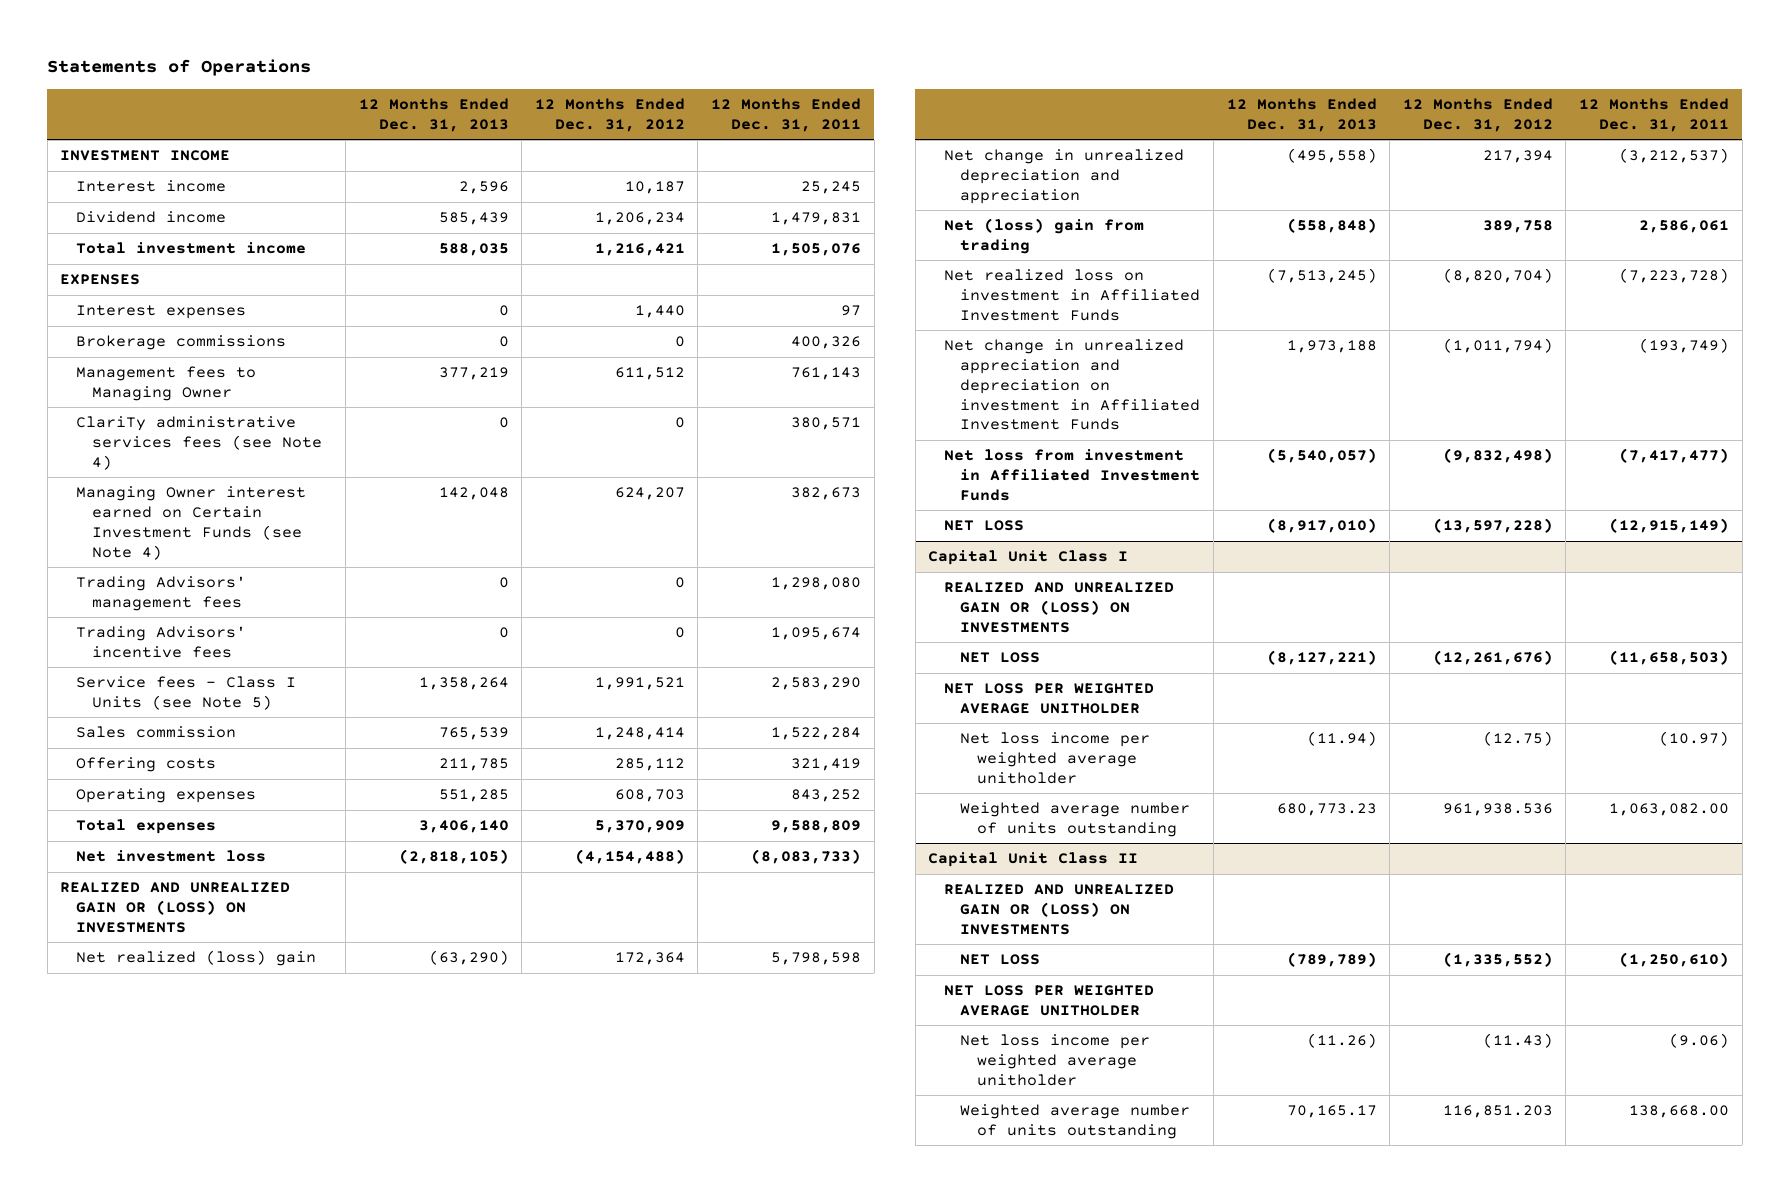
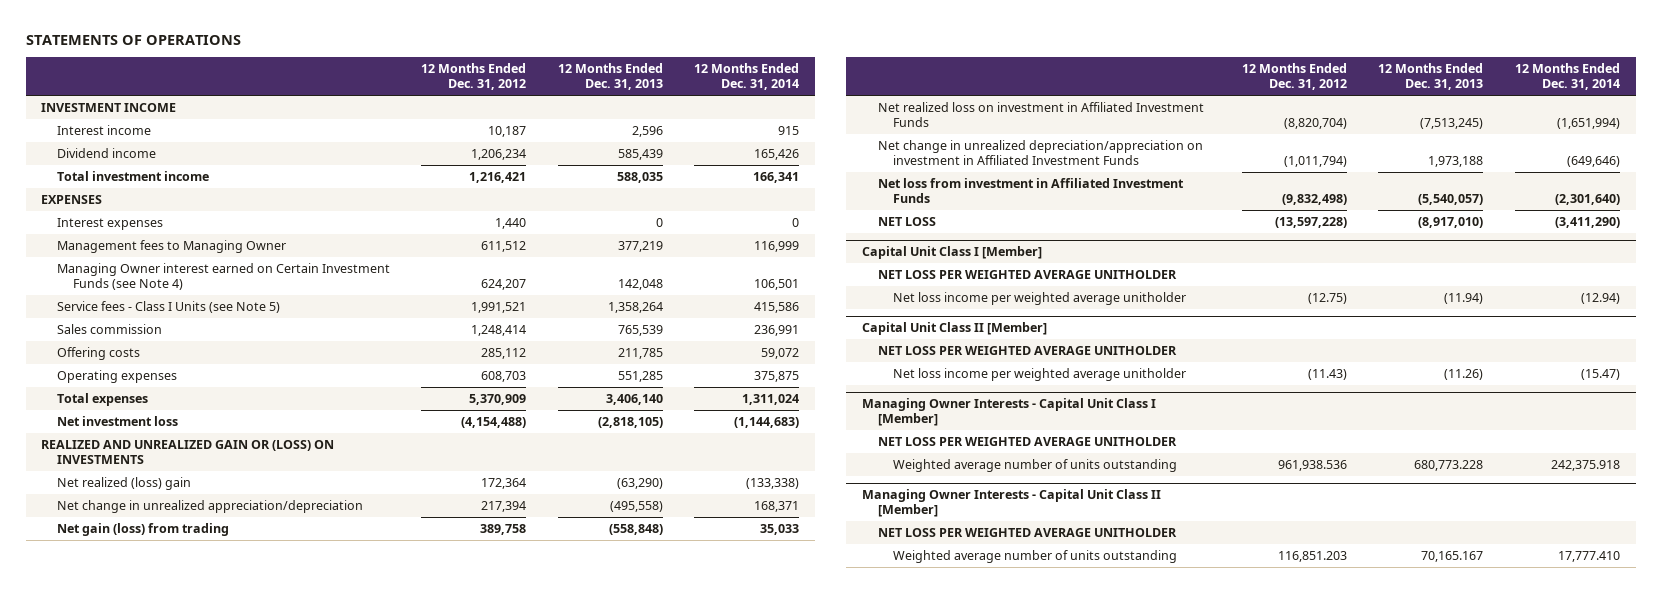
[47,59,312,77] Statements of Operations -> [25,34,241,45] STATEMENTS OF OPERATIONS
[711,97,862,132] 12 Months Ended Dec. 31, 2011 -> none
none -> [694,63,800,91] 12 Months Ended Dec. 31, 2014
[76,335,287,351] Brokerage commissions -> none
[76,416,323,470] ClariTy administrative services fees (see Note 4) -> none
[76,576,247,611] Trading Advisors' management fees -> none
[76,626,247,658] Trading Advisors' incentive fees -> none
[944,149,1185,204] Net change in unrealized depreciation and appreciation -> [57,499,364,513] Net change in unrealized appreciation/depreciation
[944,218,1145,254] Net (loss) gain from trading -> [57,522,230,536] Net gain (loss) from trading
[944,339,1201,431] Net change in unrealized appreciation and depreciation on investment in Affiliated Investment Funds -> [877,139,1203,165] Net change in unrealized depreciation/appreciation on investment in Affiliated Investment Funds
[944,582,1175,633] REALIZED AND UNREALIZED GAIN OR (LOSS) ON INVESTMENTS -> none
[960,652,1041,664] NET LOSS -> none
[928,550,1129,566] Capital Unit Class I -> [861,246,1042,260] Capital Unit Class I [Member]
[960,802,1191,837] Weighted average number of units outstanding -> none
[944,884,1175,935] REALIZED AND UNREALIZED GAIN OR (LOSS) ON INVESTMENTS -> none
[960,954,1041,966] NET LOSS -> none
[928,852,1139,868] Capital Unit Class II -> [861,322,1047,336] Capital Unit Class II [Member]
none -> [861,398,1156,427] Managing Owner Interests - Capital Unit Class I [Member]
none -> [877,436,1177,446] NET LOSS PER WEIGHTED AVERAGE UNITHOLDER
[1286,1105,1377,1119] 70,165.17 -> [1414,459,1484,471] 680,773.228
[1442,1105,1553,1119] 116,851.203 -> [1278,459,1348,471] 961,938.536
none -> [861,489,1161,518] Managing Owner Interests - Capital Unit Class II [Member]
none -> [877,527,1177,537] NET LOSS PER WEIGHTED AVERAGE UNITHOLDER
none -> [893,549,1178,563] Weighted average number of units outstanding

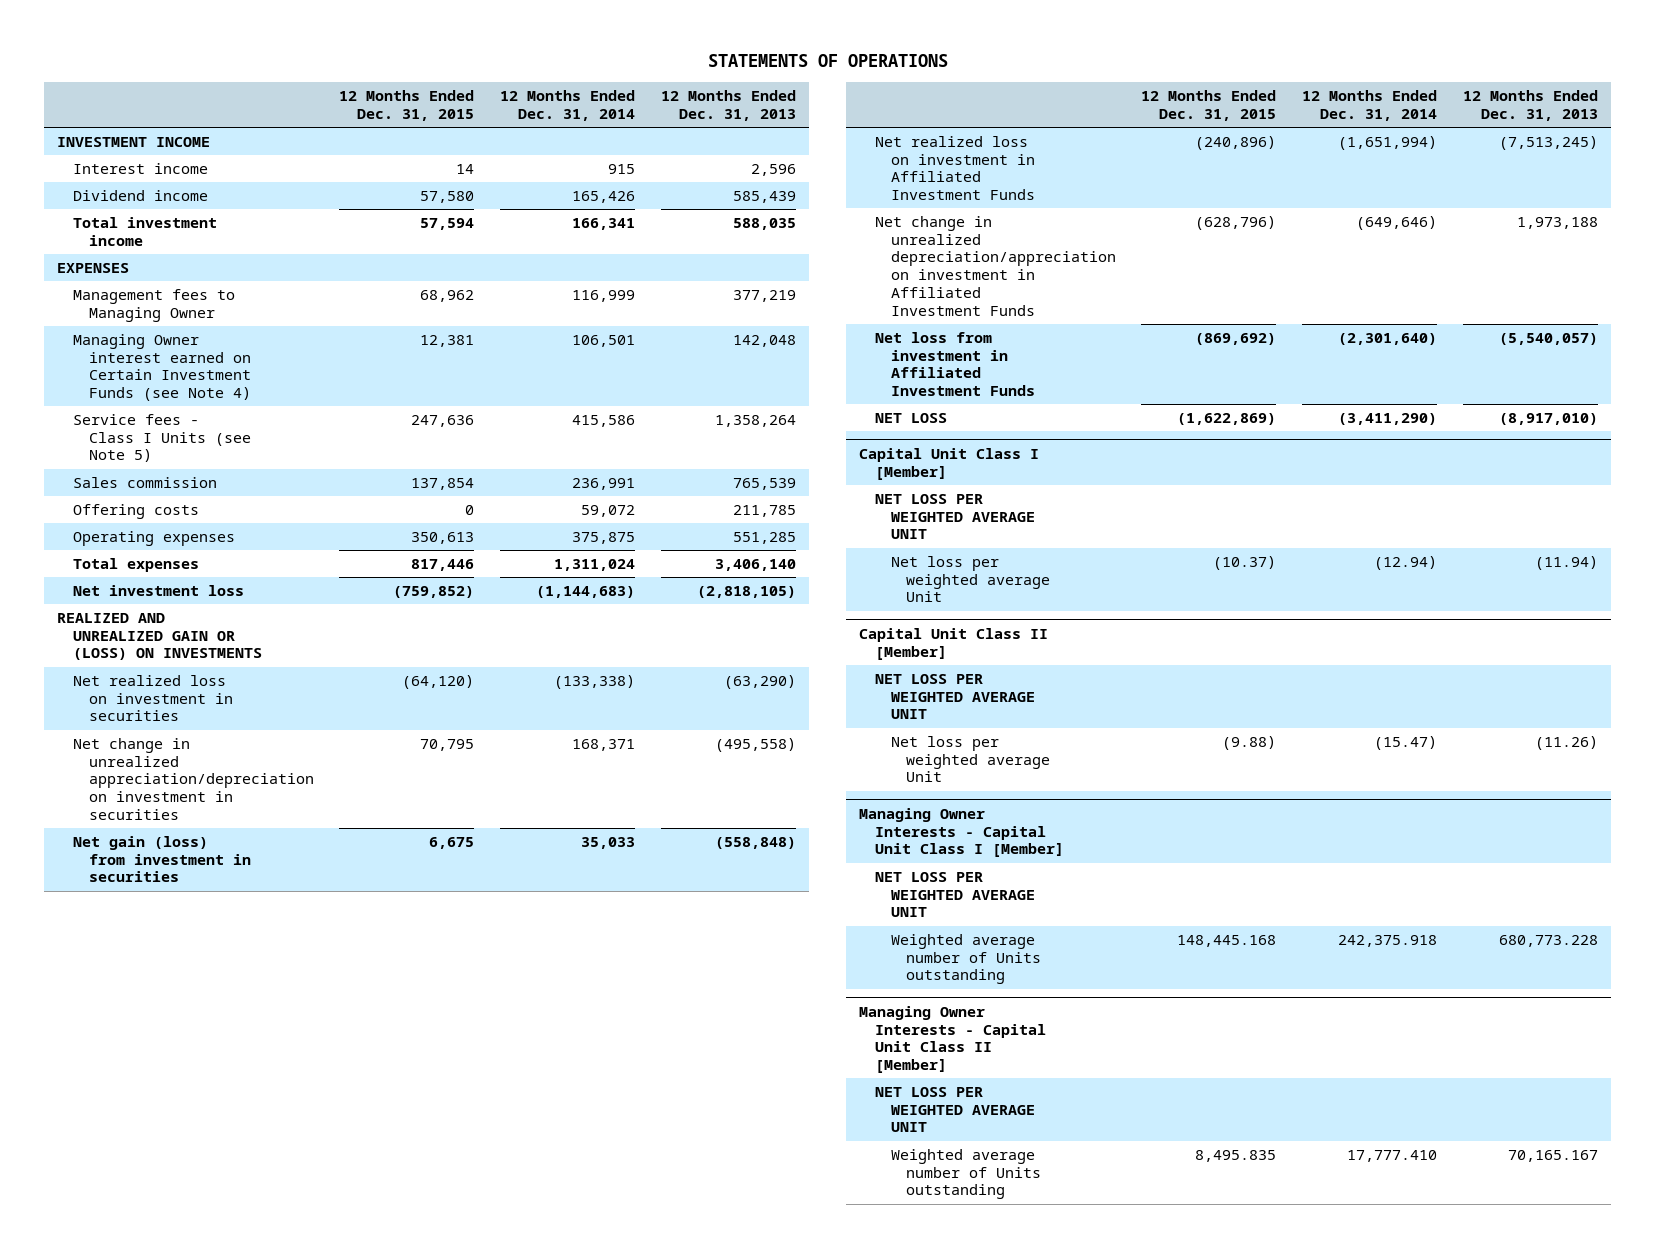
[421,63,527,91] 12 Months Ended Dec. 31, 2012 -> none
none -> [339,90,475,122] 12 Months Ended Dec. 31, 2015
[57,217,164,230] Interest expenses -> none
[57,476,192,490] Net realized (loss) gain -> [72,675,233,722] Net realized loss on investment in securities
[57,499,364,513] Net change in unrealized appreciation/depreciation -> [72,738,314,820] Net change in unrealized appreciation/depreciation on investment in securities
[57,522,230,536] Net gain (loss) from trading -> [72,836,251,883] Net gain (loss) from investment in securities
[877,269,1177,279] NET LOSS PER WEIGHTED AVERAGE UNITHOLDER -> [874,494,1035,540] NET LOSS PER WEIGHTED AVERAGE UNIT
[893,291,1187,305] Net loss income per weighted average unitholder -> [890,556,1051,603] Net loss per weighted average Unit
[877,345,1177,355] NET LOSS PER WEIGHTED AVERAGE UNITHOLDER -> [874,674,1035,720] NET LOSS PER WEIGHTED AVERAGE UNIT
[893,367,1187,381] Net loss income per weighted average unitholder -> [890,736,1051,783] Net loss per weighted average Unit
[877,436,1177,446] NET LOSS PER WEIGHTED AVERAGE UNITHOLDER -> [874,872,1035,918] NET LOSS PER WEIGHTED AVERAGE UNIT
[893,458,1178,472] Weighted average number of units outstanding -> [890,934,1042,985] Weighted average number of Units outstanding
[877,527,1177,537] NET LOSS PER WEIGHTED AVERAGE UNITHOLDER -> [874,1087,1035,1133] NET LOSS PER WEIGHTED AVERAGE UNIT
[893,549,1178,563] Weighted average number of units outstanding -> [890,1149,1042,1200] Weighted average number of Units outstanding

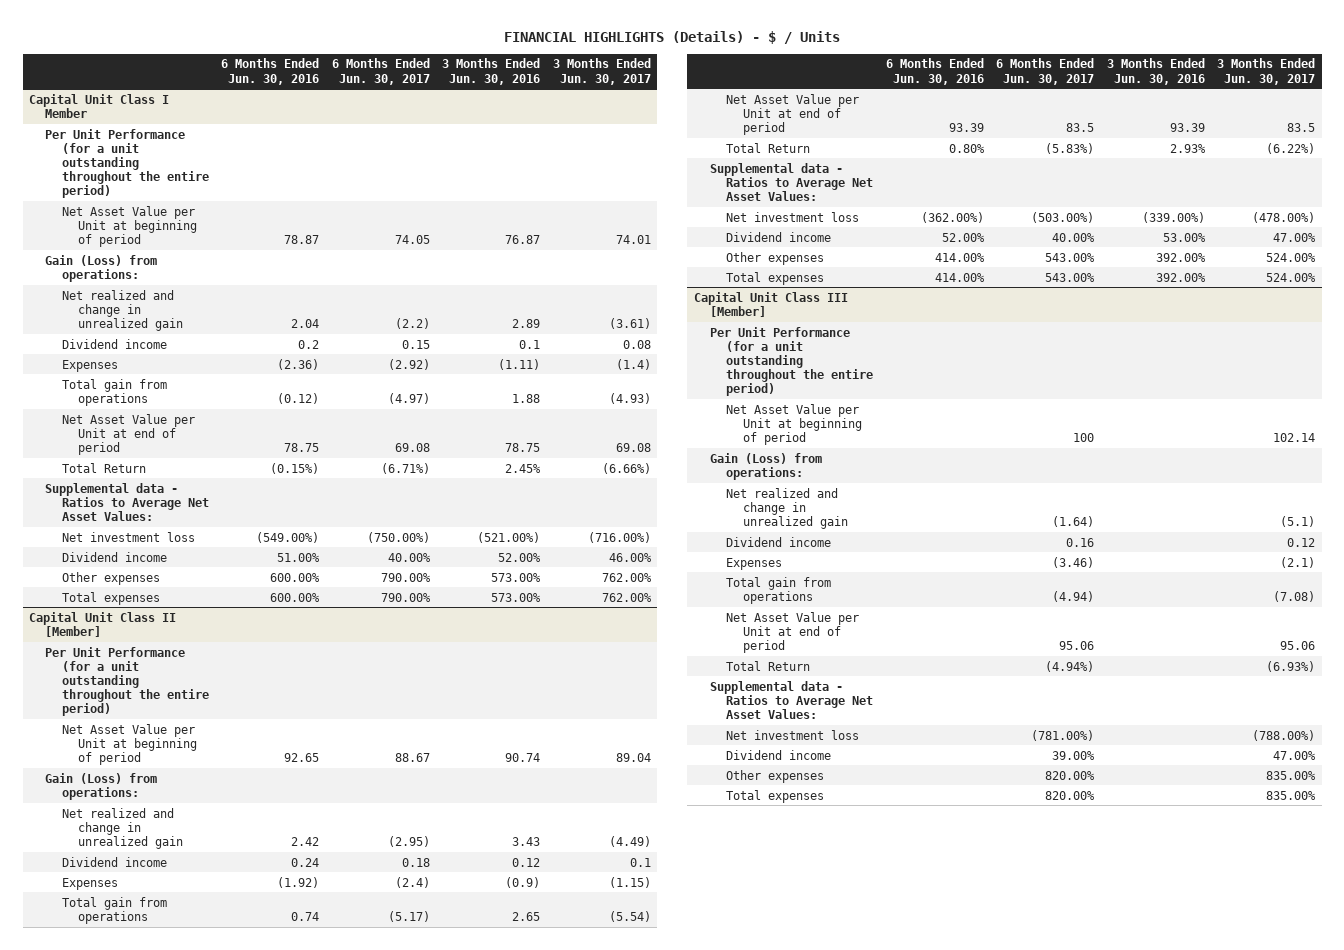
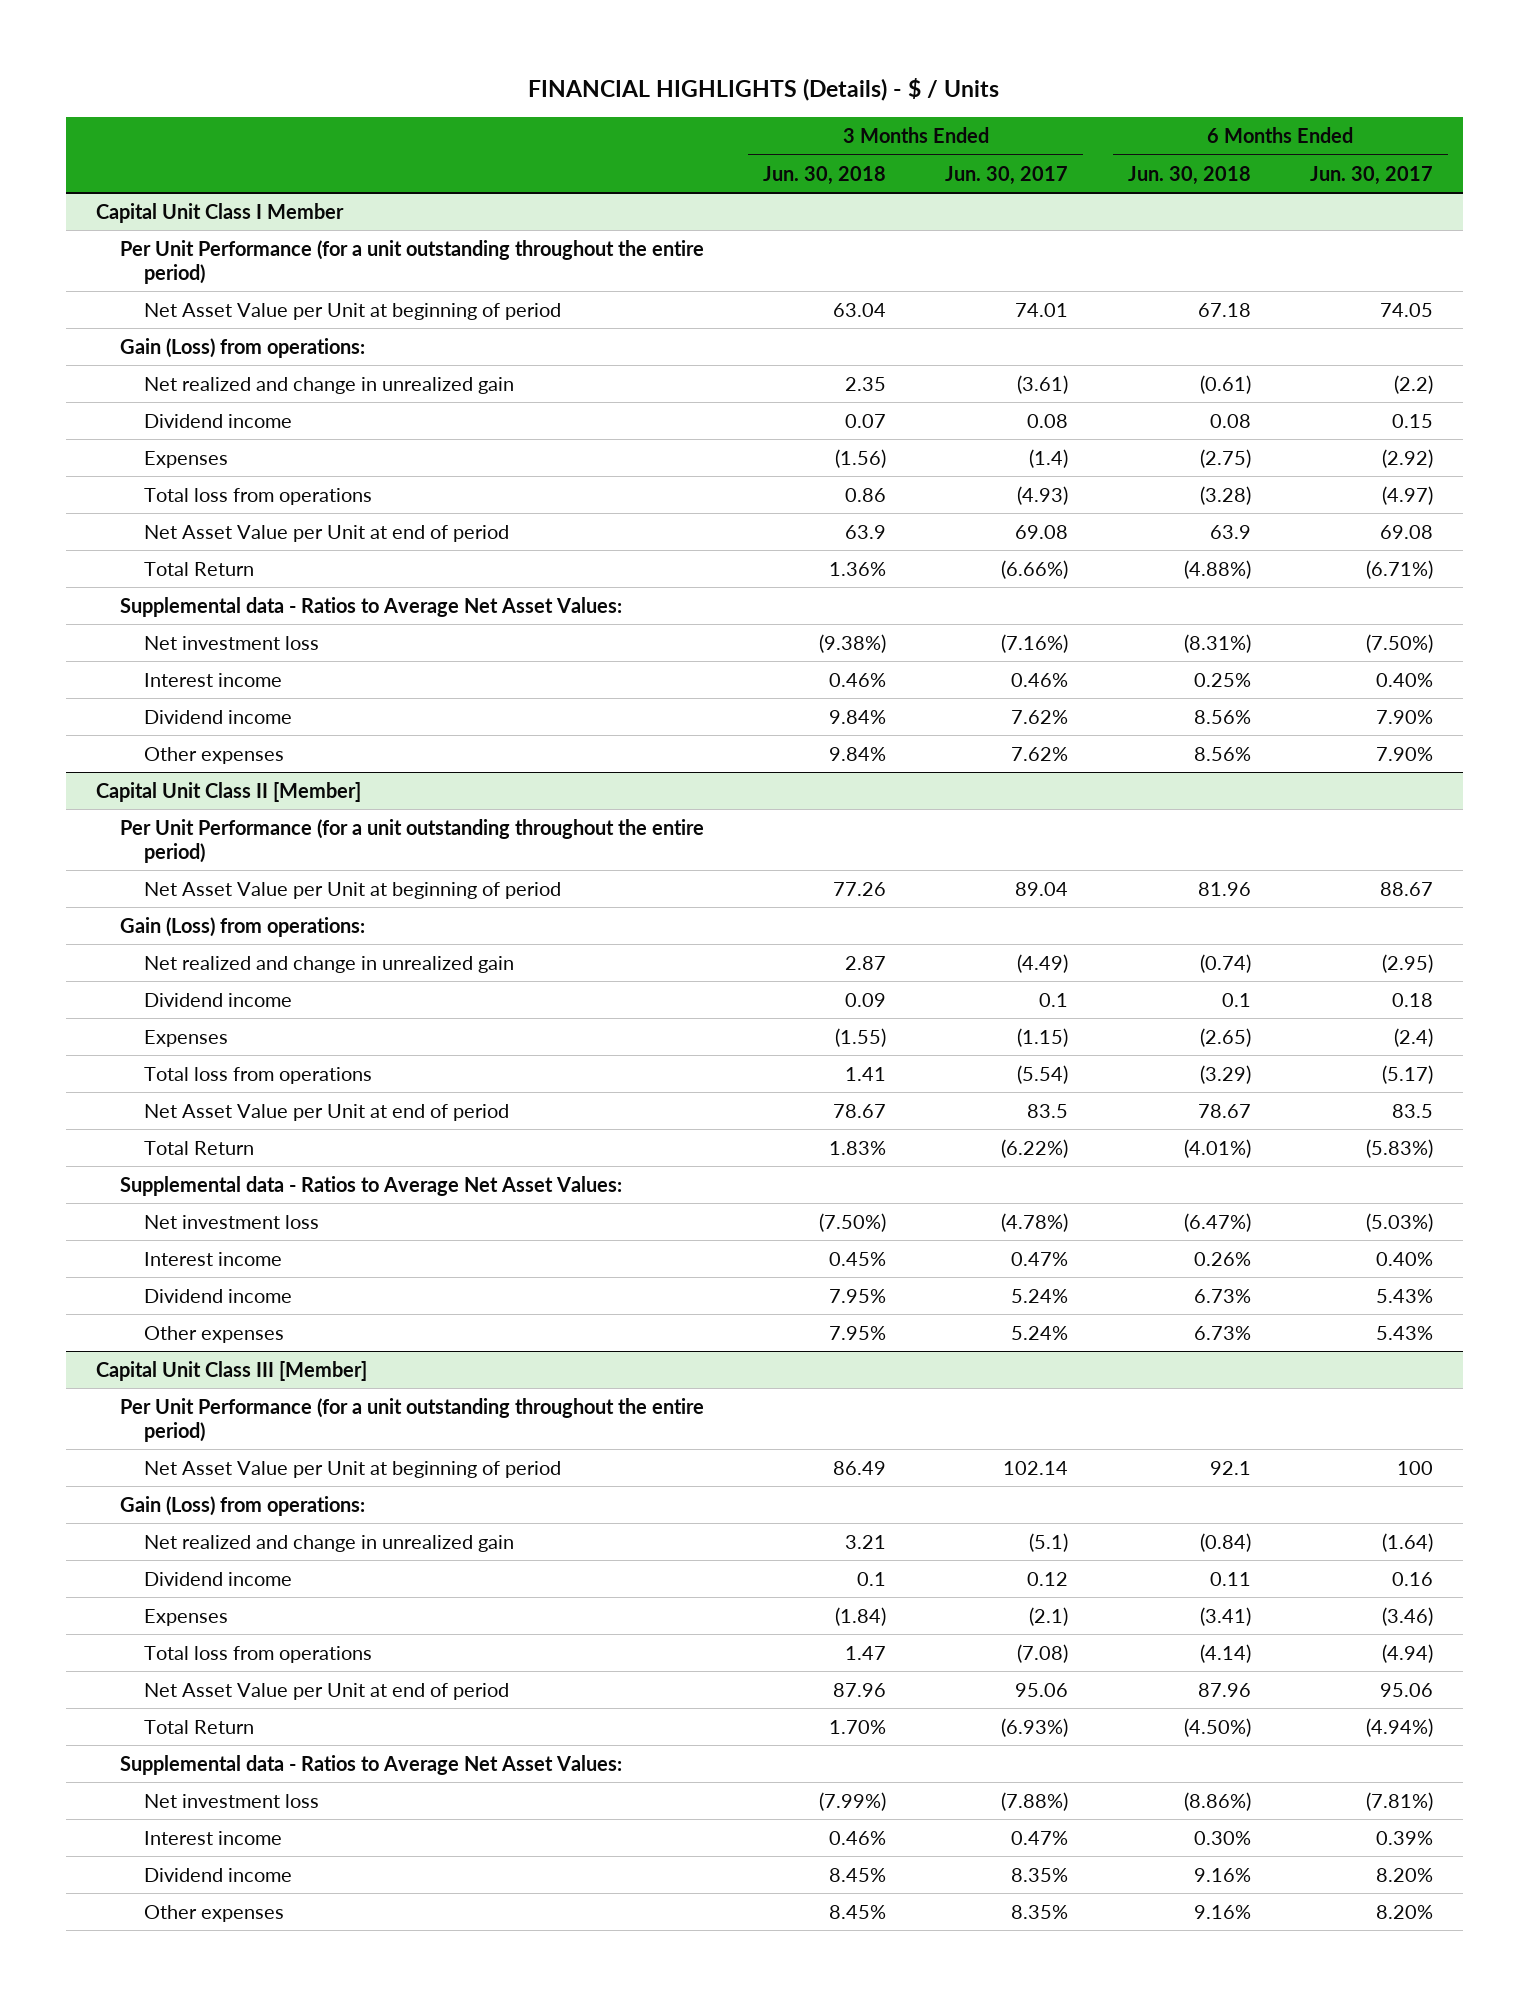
[221,58,320,85] 6 Months Ended Jun. 30, 2016 -> none
[442,58,541,85] 3 Months Ended Jun. 30, 2016 -> none
none -> [763,165,887,185] Jun. 30, 2018
none -> [1127,165,1251,185] Jun. 30, 2018
[61,378,167,406] Total gain from operations -> [144,487,373,505] Total loss from operations
[61,591,160,605] Total expenses -> none
[366,531,430,543] (750.00%) -> [1365,633,1433,653] (7.50%)
[587,531,651,543] (716.00%) -> [1001,633,1069,653] (7.16%)
none -> [144,672,283,687] Interest income
[387,552,431,562] 40.00% -> [1375,709,1433,724] 7.90%
[608,552,652,562] 46.00% -> [1011,709,1069,724] 7.62%
[380,572,431,582] 790.00% -> [1375,746,1433,761] 7.90%
[601,572,652,582] 762.00% -> [1011,746,1069,761] 7.62%
[61,896,167,924] Total gain from operations -> [144,1066,373,1084] Total loss from operations
[726,271,825,285] Total expenses -> none
[1031,211,1095,223] (503.00%) -> [1365,1212,1433,1232] (5.03%)
[1252,211,1316,223] (478.00%) -> [1001,1212,1069,1232] (4.78%)
none -> [144,1251,283,1266] Interest income
[1052,232,1096,242] 40.00% -> [1375,1288,1433,1303] 5.43%
[1273,232,1317,242] 47.00% -> [1011,1288,1069,1303] 5.24%
[1045,252,1096,262] 543.00% -> [1375,1325,1433,1340] 5.43%
[1266,252,1317,262] 524.00% -> [1011,1325,1069,1340] 5.24%
[726,576,832,604] Total gain from operations -> [144,1645,373,1663] Total loss from operations
[726,789,825,803] Total expenses -> none
[1031,729,1095,741] (781.00%) -> [1365,1791,1433,1811] (7.81%)
[1252,729,1316,741] (788.00%) -> [1001,1791,1069,1811] (7.88%)
none -> [144,1830,283,1845] Interest income
[1052,750,1096,760] 39.00% -> [1375,1867,1433,1882] 8.20%
[1273,750,1317,760] 47.00% -> [1011,1867,1069,1882] 8.35%
[1045,770,1096,780] 820.00% -> [1375,1904,1433,1919] 8.20%
[1266,770,1317,780] 835.00% -> [1011,1904,1069,1919] 8.35%

